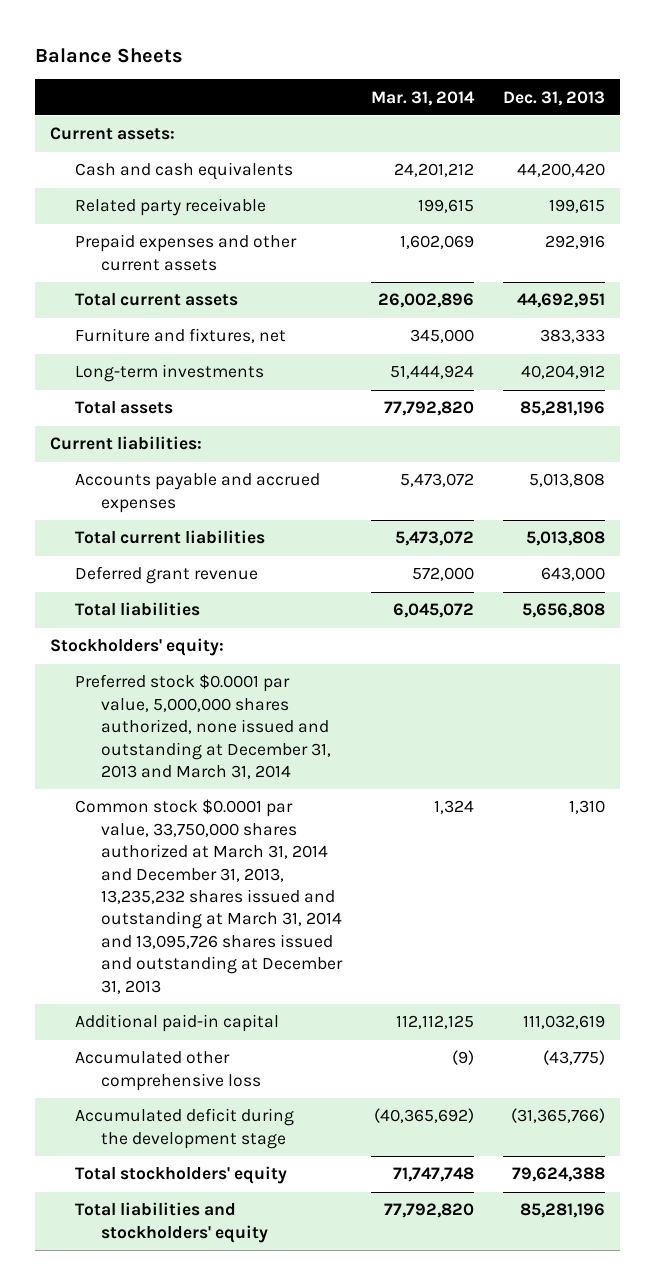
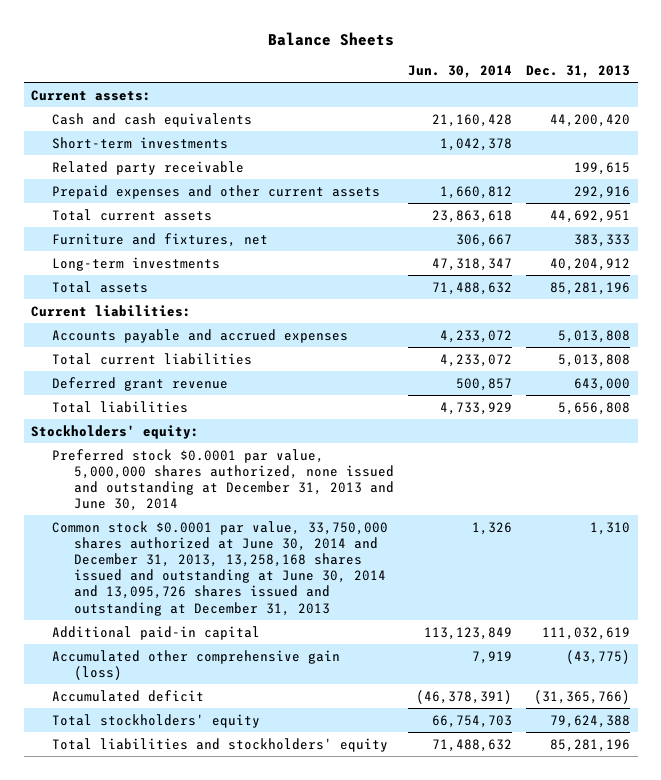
[371,90,476,106] Mar. 31, 2014 -> none
none -> [408,64,513,78] Jun. 30, 2014
none -> [52,136,229,149] Short-term investments
[75,674,331,780] Preferred stock $0.0001 par value, 5,000,000 shares authorized, none issued and outstanding at December 31, 2013 and March 31, 2014 -> [52,448,394,512] Preferred stock $0.0001 par value, 5,000,000 shares authorized, none issued and outstanding at December 31, 2013 and June 30, 2014
[75,799,343,994] Common stock $0.0001 par value, 33,750,000 shares authorized at March 31, 2014 and December 31, 2013, 13,235,232 shares issued and outstanding at March 31, 2014 and 13,095,726 shares issued and outstanding at December 31, 2013 -> [52,520,389,616] Common stock $0.0001 par value, 33,750,000 shares authorized at June 30, 2014 and December 31, 2013, 13,258,168 shares issued and outstanding at June 30, 2014 and 13,095,726 shares issued and outstanding at December 31, 2013
[75,1051,261,1091] Accumulated other comprehensive loss -> [52,649,341,680] Accumulated other comprehensive gain (loss)
[75,1108,295,1149] Accumulated deficit during the development stage -> [52,689,205,702] Accumulated deficit

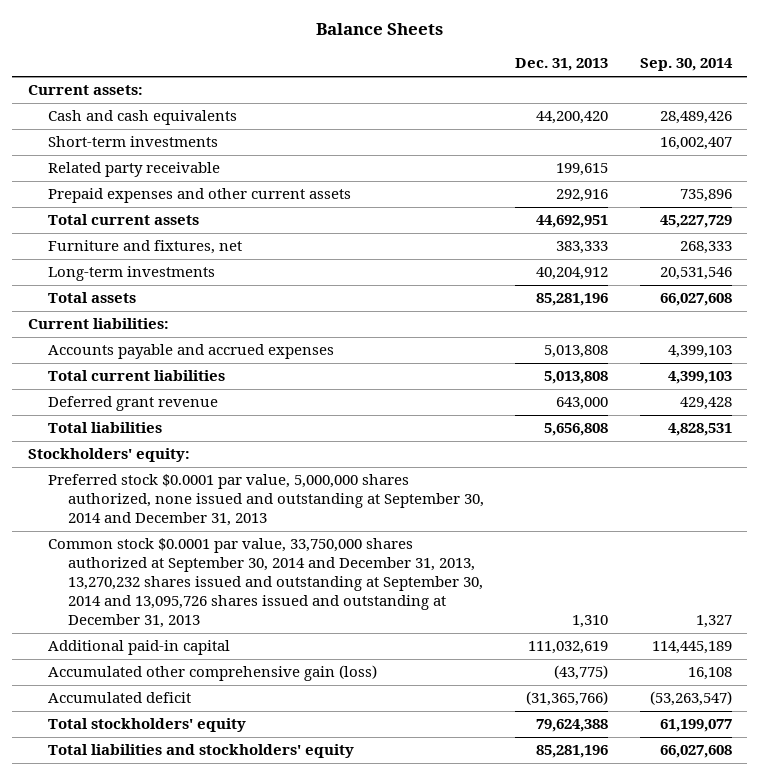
[408,64,513,78] Jun. 30, 2014 -> none
none -> [639,58,733,72] Sep. 30, 2014
[52,448,394,512] Preferred stock $0.0001 par value, 5,000,000 shares authorized, none issued and outstanding at December 31, 2013 and June 30, 2014 -> [47,474,484,527] Preferred stock $0.0001 par value, 5,000,000 shares authorized, none issued and outstanding at September 30, 2014 and December 31, 2013
[52,520,389,616] Common stock $0.0001 par value, 33,750,000 shares authorized at June 30, 2014 and December 31, 2013, 13,258,168 shares issued and outstanding at June 30, 2014 and 13,095,726 shares issued and outstanding at December 31, 2013 -> [47,538,483,629] Common stock $0.0001 par value, 33,750,000 shares authorized at September 30, 2014 and December 31, 2013, 13,270,232 shares issued and outstanding at September 30, 2014 and 13,095,726 shares issued and outstanding at December 31, 2013

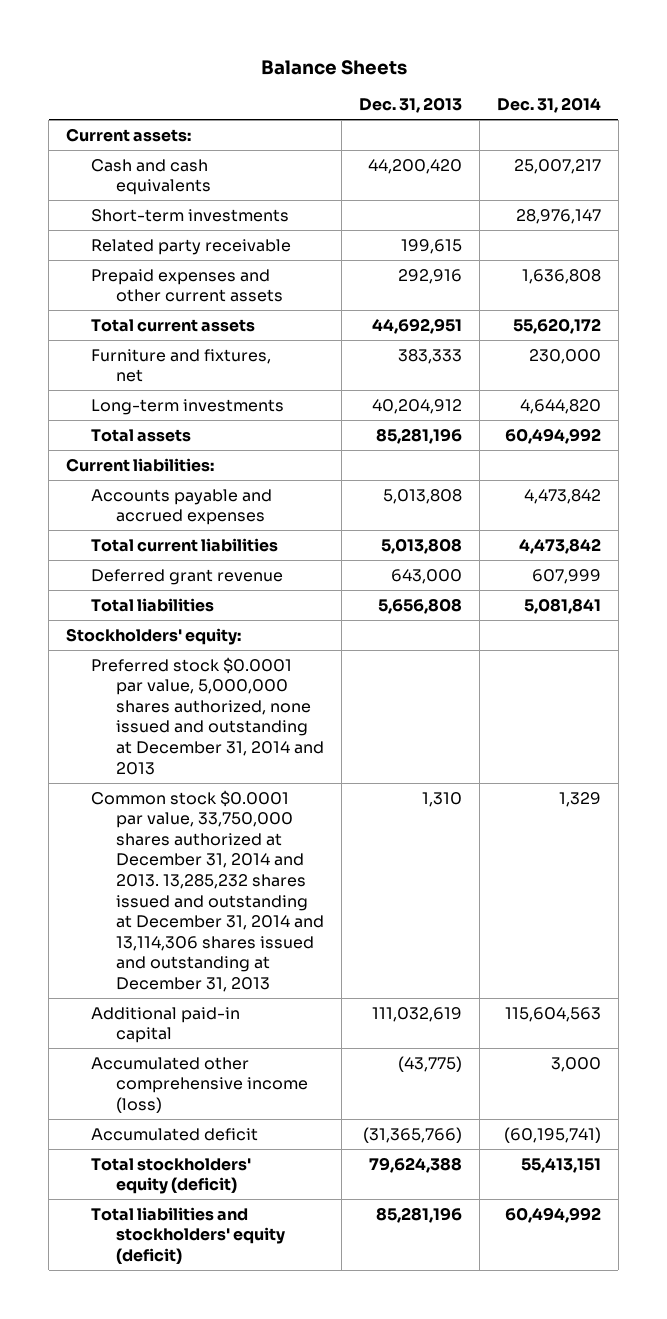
[639,58,733,72] Sep. 30, 2014 -> none
none -> [496,97,601,114] Dec. 31, 2014
[47,474,484,527] Preferred stock $0.0001 par value, 5,000,000 shares authorized, none issued and outstanding at September 30, 2014 and December 31, 2013 -> [91,656,324,775] Preferred stock $0.0001 par value, 5,000,000 shares authorized, none issued and outstanding at December 31, 2014 and 2013
[47,538,483,629] Common stock $0.0001 par value, 33,750,000 shares authorized at September 30, 2014 and December 31, 2013, 13,270,232 shares issued and outstanding at September 30, 2014 and 13,095,726 shares issued and outstanding at December 31, 2013 -> [91,789,324,993] Common stock $0.0001 par value, 33,750,000 shares authorized at December 31, 2014 and 2013. 13,285,232 shares issued and outstanding at December 31, 2014 and 13,114,306 shares issued and outstanding at December 31, 2013
[47,665,377,682] Accumulated other comprehensive gain (loss) -> [91,1056,308,1113] Accumulated other comprehensive income (loss)
[47,718,246,733] Total stockholders' equity -> [91,1157,252,1195] Total stockholders' equity (deficit)
[47,744,354,759] Total liabilities and stockholders' equity -> [91,1206,285,1264] Total liabilities and stockholders' equity (deficit)

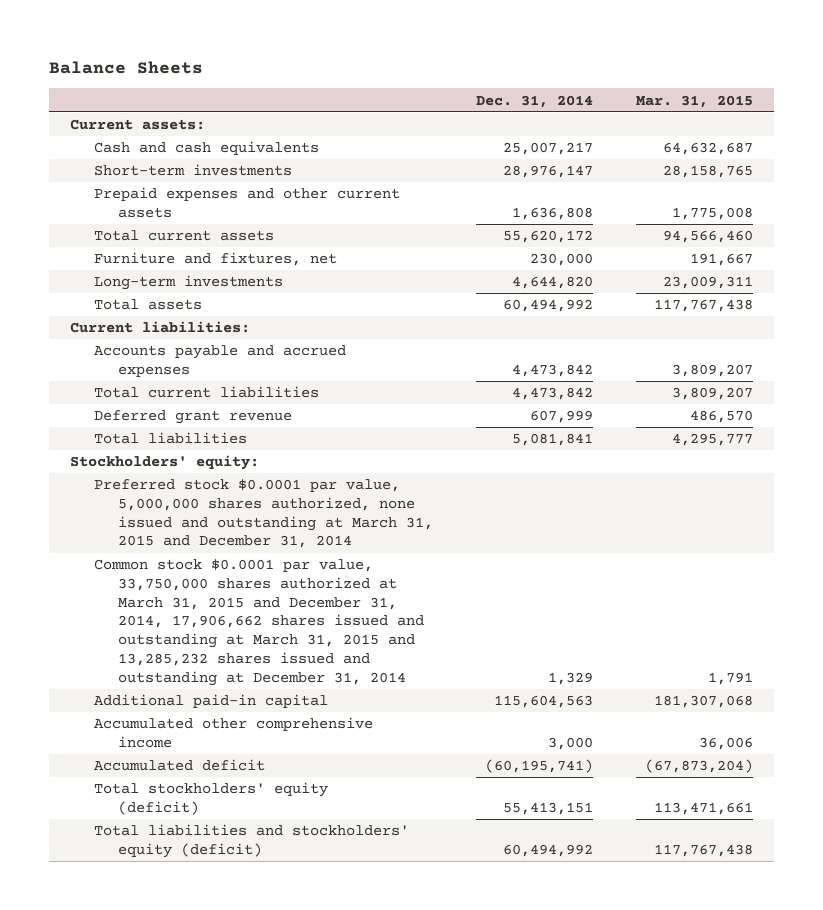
[358,97,462,114] Dec. 31, 2013 -> none
none -> [635,94,753,108] Mar. 31, 2015
[91,238,292,255] Related party receivable -> none
[91,656,324,775] Preferred stock $0.0001 par value, 5,000,000 shares authorized, none issued and outstanding at December 31, 2014 and 2013 -> [94,479,433,549] Preferred stock $0.0001 par value, 5,000,000 shares authorized, none issued and outstanding at March 31, 2015 and December 31, 2014
[91,789,324,993] Common stock $0.0001 par value, 33,750,000 shares authorized at December 31, 2014 and 2013. 13,285,232 shares issued and outstanding at December 31, 2014 and 13,114,306 shares issued and outstanding at December 31, 2013 -> [94,559,424,686] Common stock $0.0001 par value, 33,750,000 shares authorized at March 31, 2015 and December 31, 2014, 17,906,662 shares issued and outstanding at March 31, 2015 and 13,285,232 shares issued and outstanding at December 31, 2014
[91,1056,308,1113] Accumulated other comprehensive income (loss) -> [94,717,374,748] Accumulated other comprehensive income

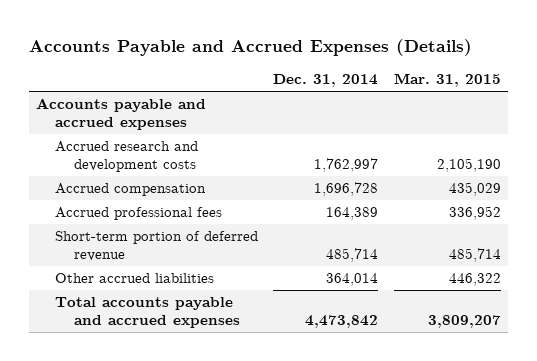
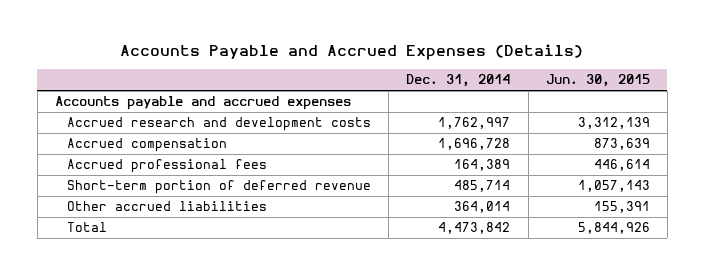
[393,73,501,88] Mar. 31, 2015 -> none
none -> [545,74,650,88] Jun. 30, 2015
[54,297,240,329] Total accounts payable and accrued expenses -> [67,222,108,233] Total

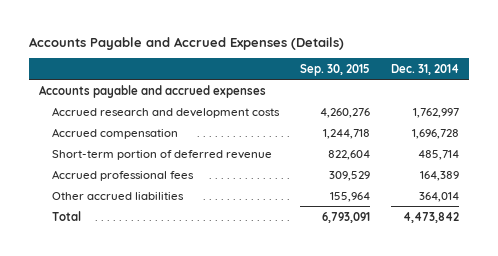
[545,74,650,88] Jun. 30, 2015 -> none
none -> [300,63,371,76] Sep. 30, 2015
[67,159,268,174] Accrued professional fees -> [52,169,195,181] Accrued professional fees

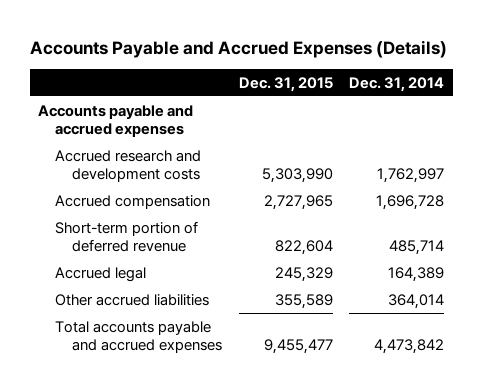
[300,63,371,76] Sep. 30, 2015 -> none
none -> [238,76,333,92] Dec. 31, 2015
[52,169,195,181] Accrued professional fees -> [55,266,147,282] Accrued legal
[52,210,82,221] Total -> [55,320,223,353] Total accounts payable and accrued expenses

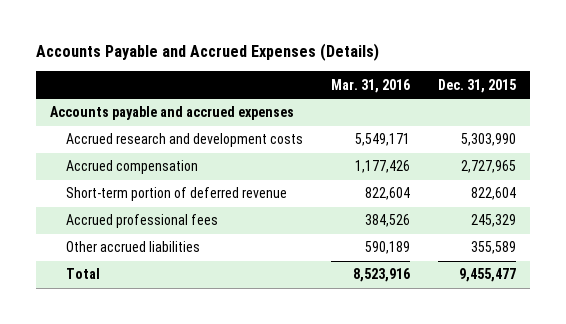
[349,76,445,92] Dec. 31, 2014 -> none
none -> [330,78,410,93] Mar. 31, 2016
[55,266,147,282] Accrued legal -> [65,214,218,229] Accrued professional fees
[55,320,223,353] Total accounts payable and accrued expenses -> [65,268,100,280] Total

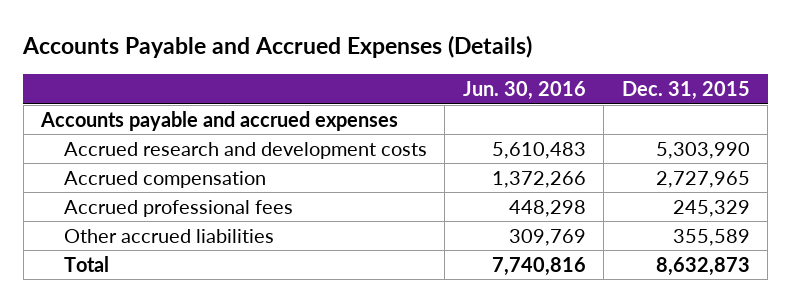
[330,78,410,93] Mar. 31, 2016 -> none
none -> [462,80,586,100] Jun. 30, 2016
[65,187,287,202] Short-term portion of deferred revenue -> none
[459,268,517,283] 9,455,477 -> [655,256,750,276] 8,632,873

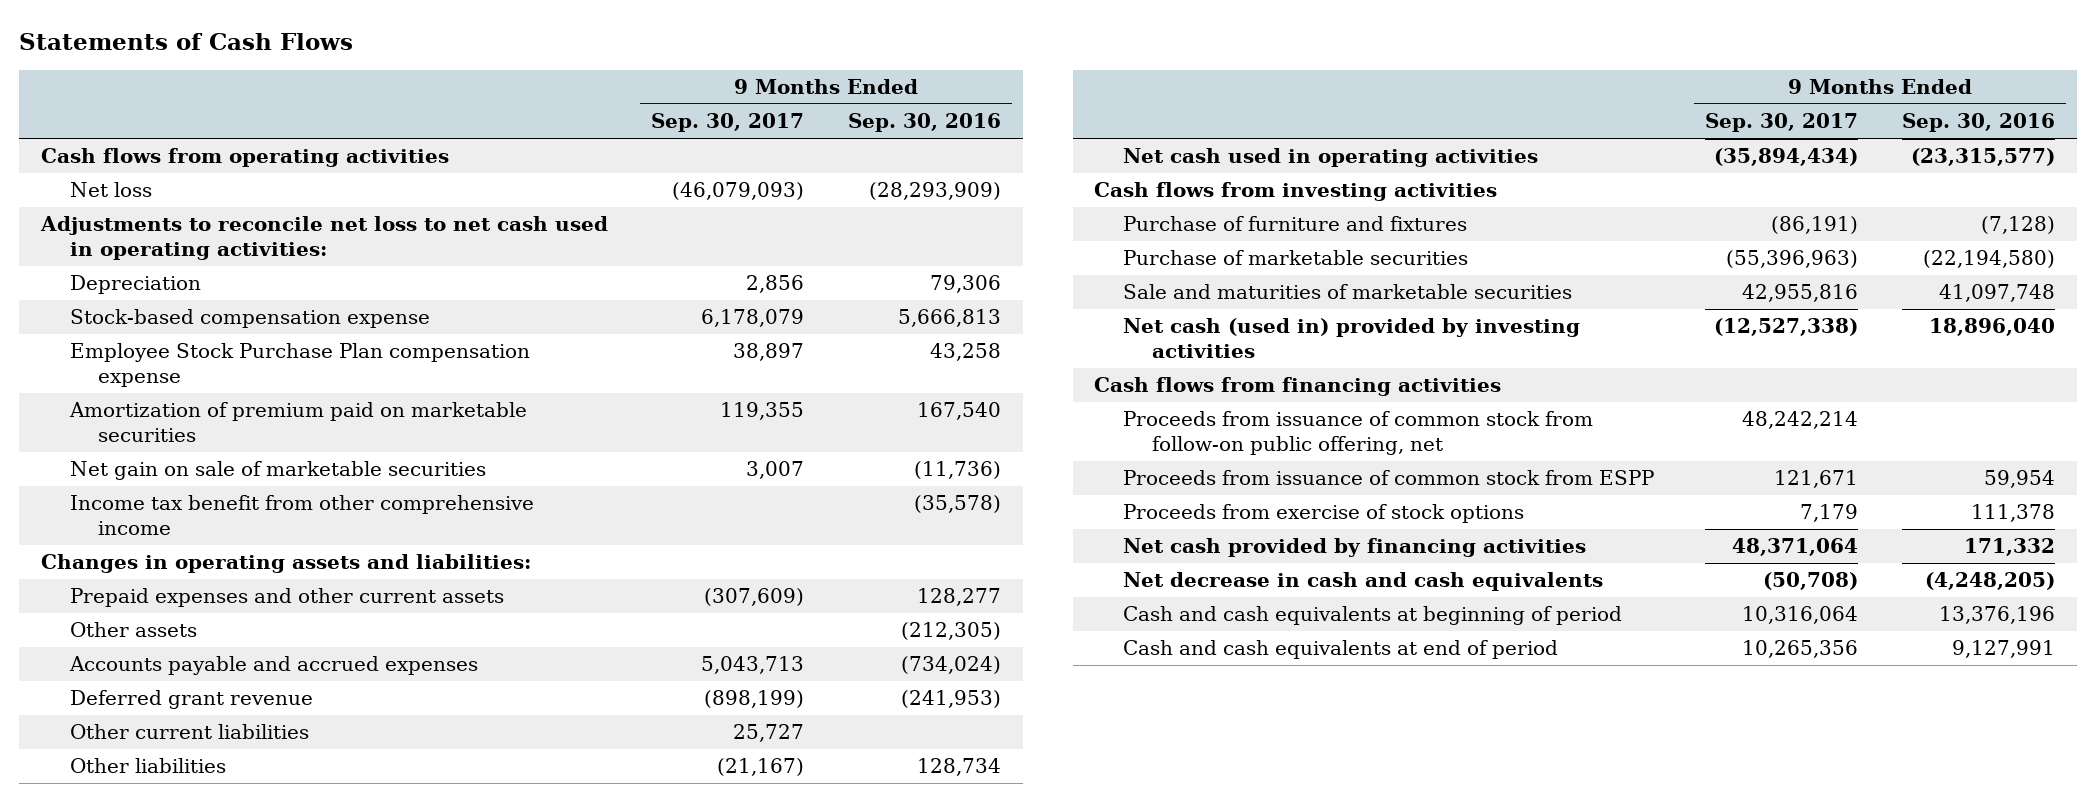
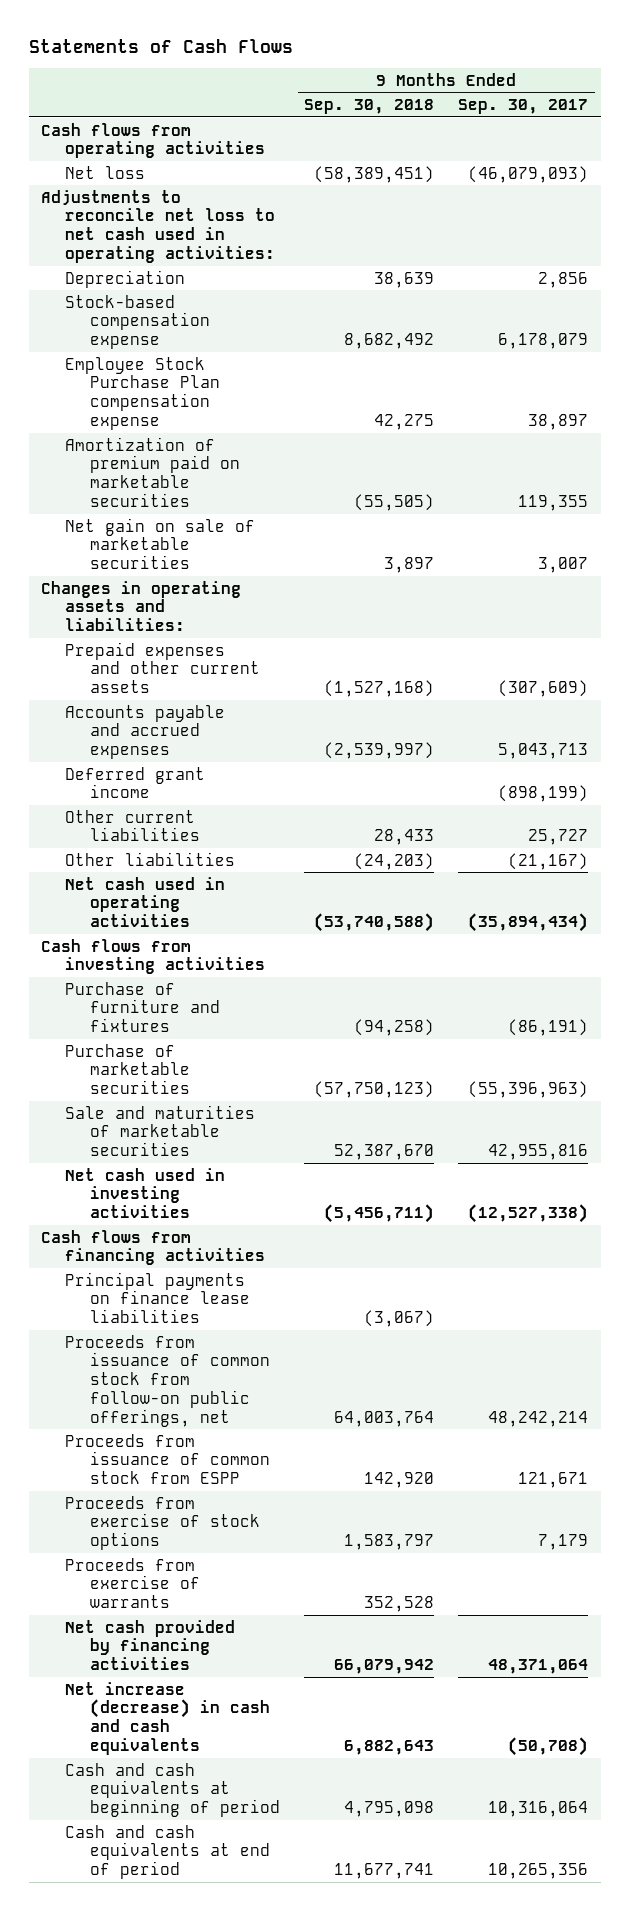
[848,113,1002,133] Sep. 30, 2016 -> none
none -> [304,99,435,115] Sep. 30, 2018
[69,495,534,536] Income tax benefit from other comprehensive income -> none
[69,622,197,638] Other assets -> none
[69,690,313,710] Deferred grant revenue -> [65,766,206,799] Deferred grant income
[1123,318,1581,359] Net cash (used in) provided by investing activities -> [65,1167,226,1219] Net cash used in investing activities
none -> [65,1271,250,1324] Principal payments on finance lease liabilities
[1123,411,1594,456] Proceeds from issuance of common stock from follow-on public offering, net -> [65,1334,270,1427] Proceeds from issuance of common stock from follow-on public offerings, net
none -> [65,1557,200,1609] Proceeds from exercise of warrants
[1123,572,1604,592] Net decrease in cash and cash equivalents -> [65,1681,270,1755] Net increase (decrease) in cash and cash equivalents

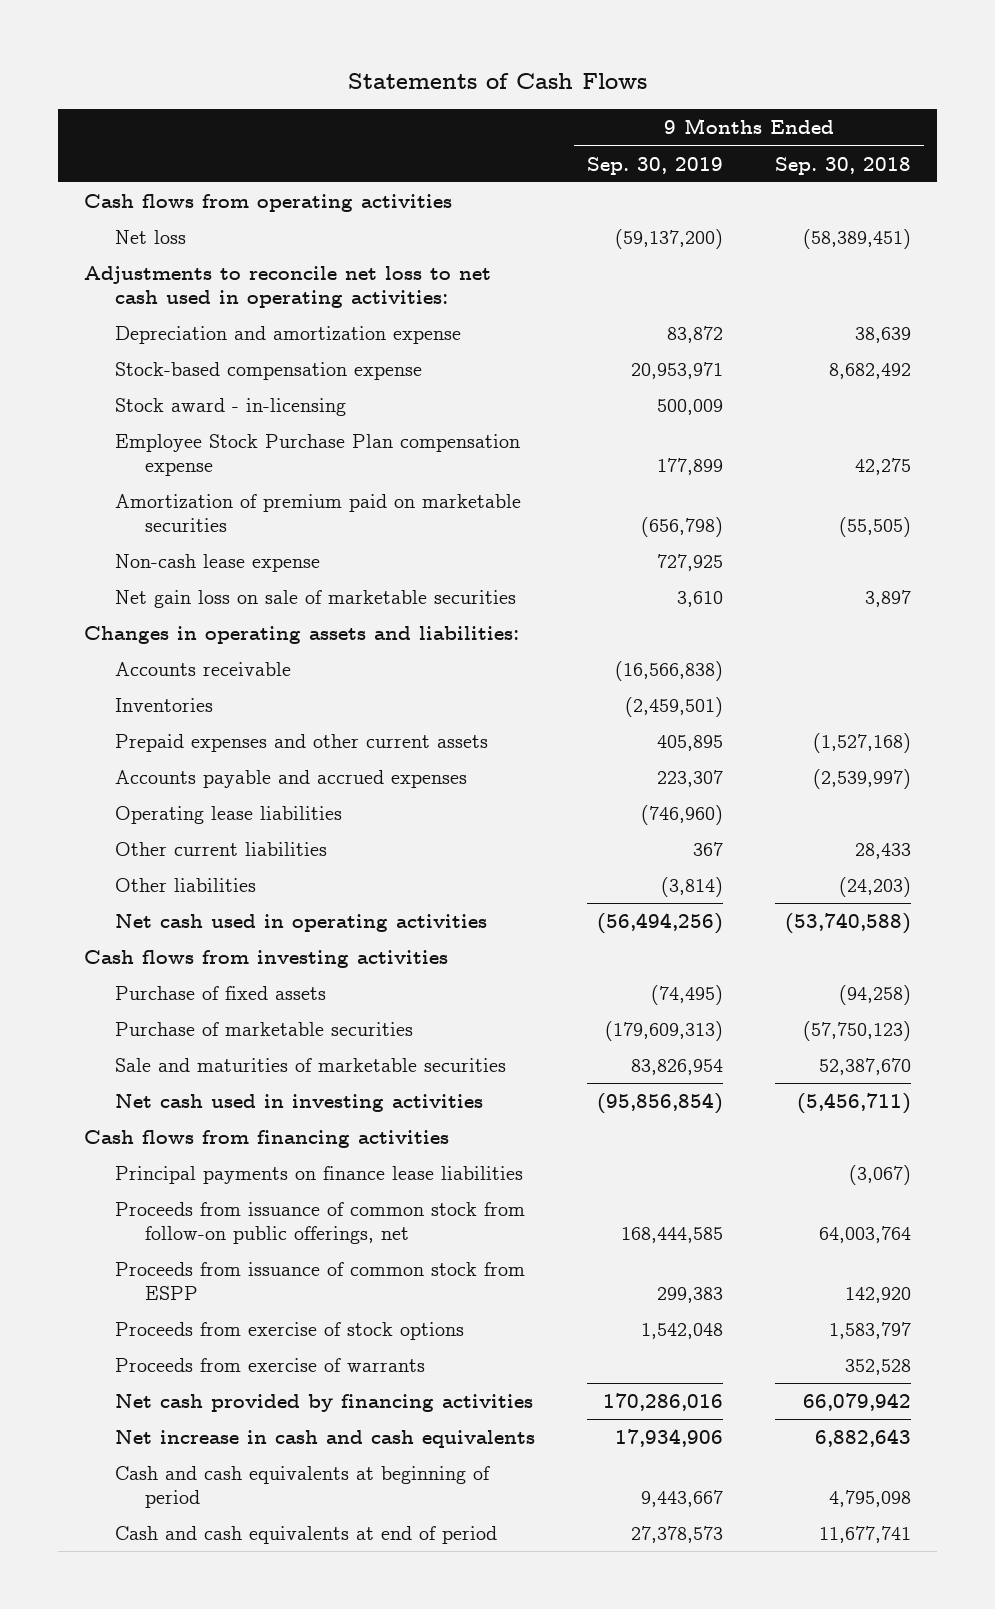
[458,99,589,115] Sep. 30, 2017 -> none
none -> [586,156,723,175] Sep. 30, 2019
[65,269,186,288] Depreciation -> [114,326,461,345] Depreciation and amortization expense
none -> [114,398,346,417] Stock award - in-licensing
none -> [114,554,320,573] Non-cash lease expense
[65,517,256,570] Net gain on sale of marketable securities -> [114,590,516,609] Net gain loss on sale of marketable securities
none -> [114,662,291,677] Accounts receivable
none -> [114,698,213,713] Inventories
[65,766,206,799] Deferred grant income -> none
none -> [114,806,342,825] Operating lease liabilities
[65,981,220,1033] Purchase of furniture and fixtures -> [114,986,326,1001] Purchase of fixed assets
[65,1681,270,1755] Net increase (decrease) in cash and cash equivalents -> [114,1430,535,1449] Net increase in cash and cash equivalents

